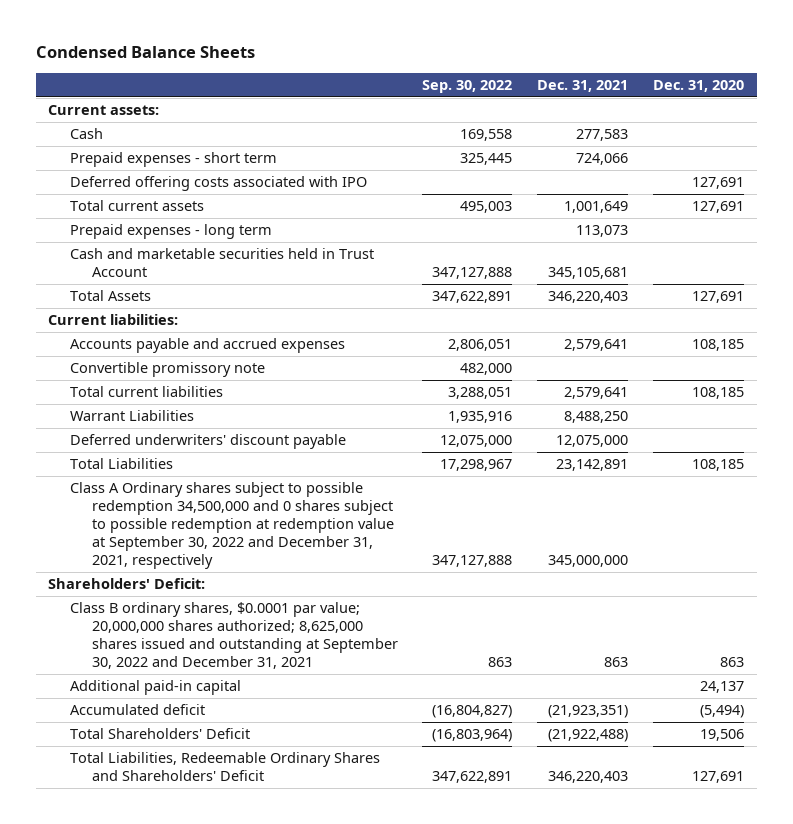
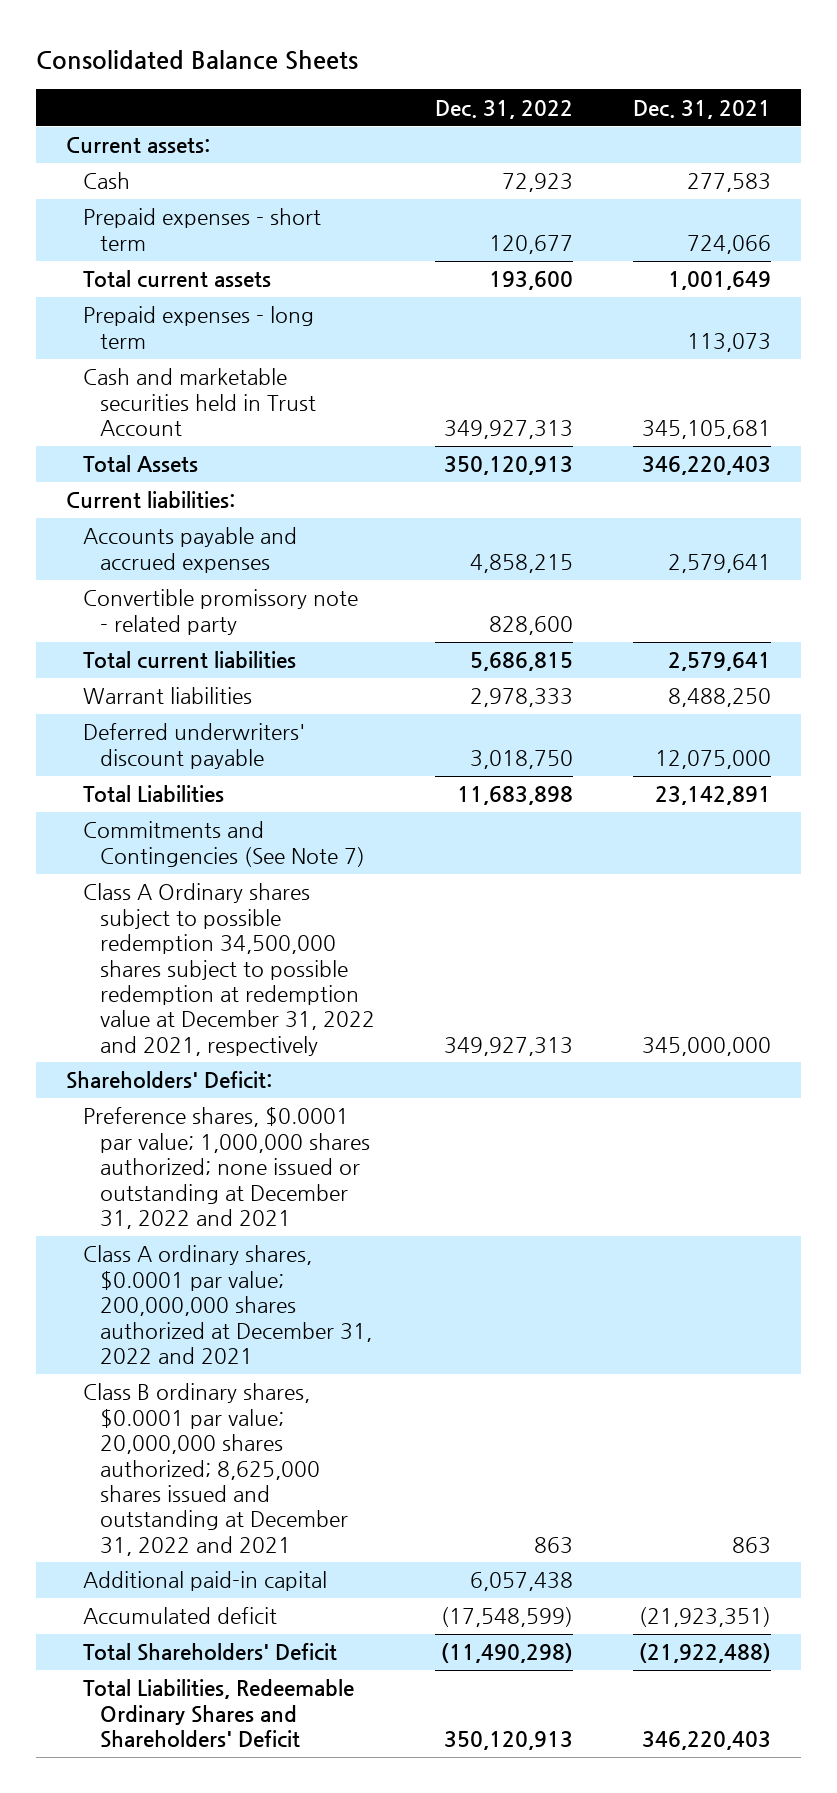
[35,46,255,59] Condensed Balance Sheets -> [35,50,358,71] Consolidated Balance Sheets
[422,80,513,94] Sep. 30, 2022 -> none
[653,80,745,93] Dec. 31, 2020 -> none
none -> [434,99,573,119] Dec. 31, 2022
[69,176,367,192] Deferred offering costs associated with IPO -> none
[69,362,265,378] Convertible promissory note -> [82,589,358,635] Convertible promissory note - related party
[69,410,194,422] Warrant Liabilities -> [82,687,252,705] Warrant liabilities
none -> [82,821,365,867] Commitments and Contingencies (See Note 7)
[69,482,394,570] Class A Ordinary shares subject to possible redemption 34,500,000 and 0 shares subject to possible redemption at redemption value at September 30, 2022 and December 31, 2021, respectively -> [82,883,375,1056] Class A Ordinary shares subject to possible redemption 34,500,000 shares subject to possible redemption at redemption value at December 31, 2022 and 2021, respectively
none -> [82,1107,370,1229] Preference shares, $0.0001 par value; 1,000,000 shares authorized; none issued or outstanding at December 31, 2022 and 2021
none -> [82,1245,372,1364] Class A ordinary shares, $0.0001 par value; 200,000,000 shares authorized at December 31, 2022 and 2021
[69,602,398,670] Class B ordinary shares, $0.0001 par value; 20,000,000 shares authorized; 8,625,000 shares issued and outstanding at September 30, 2022 and December 31, 2021 -> [82,1383,348,1556] Class B ordinary shares, $0.0001 par value; 20,000,000 shares authorized; 8,625,000 shares issued and outstanding at December 31, 2022 and 2021

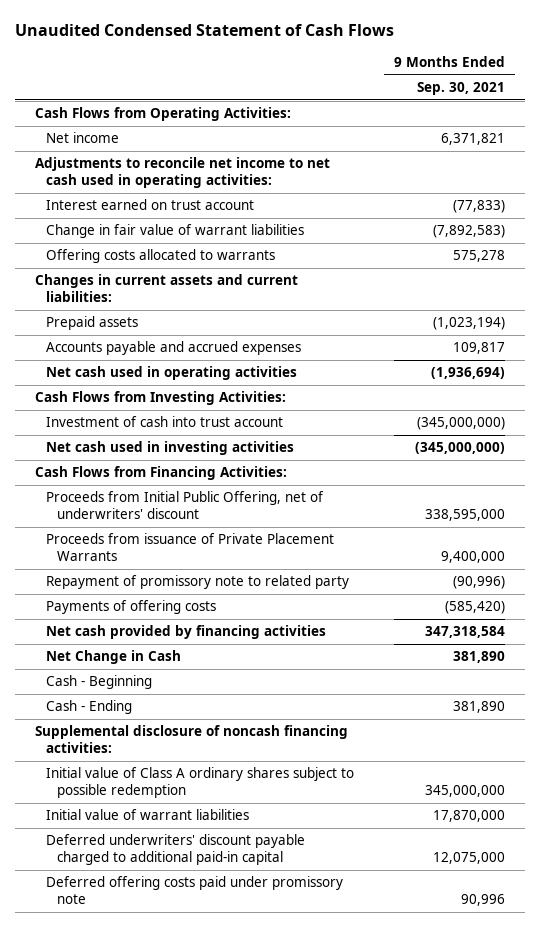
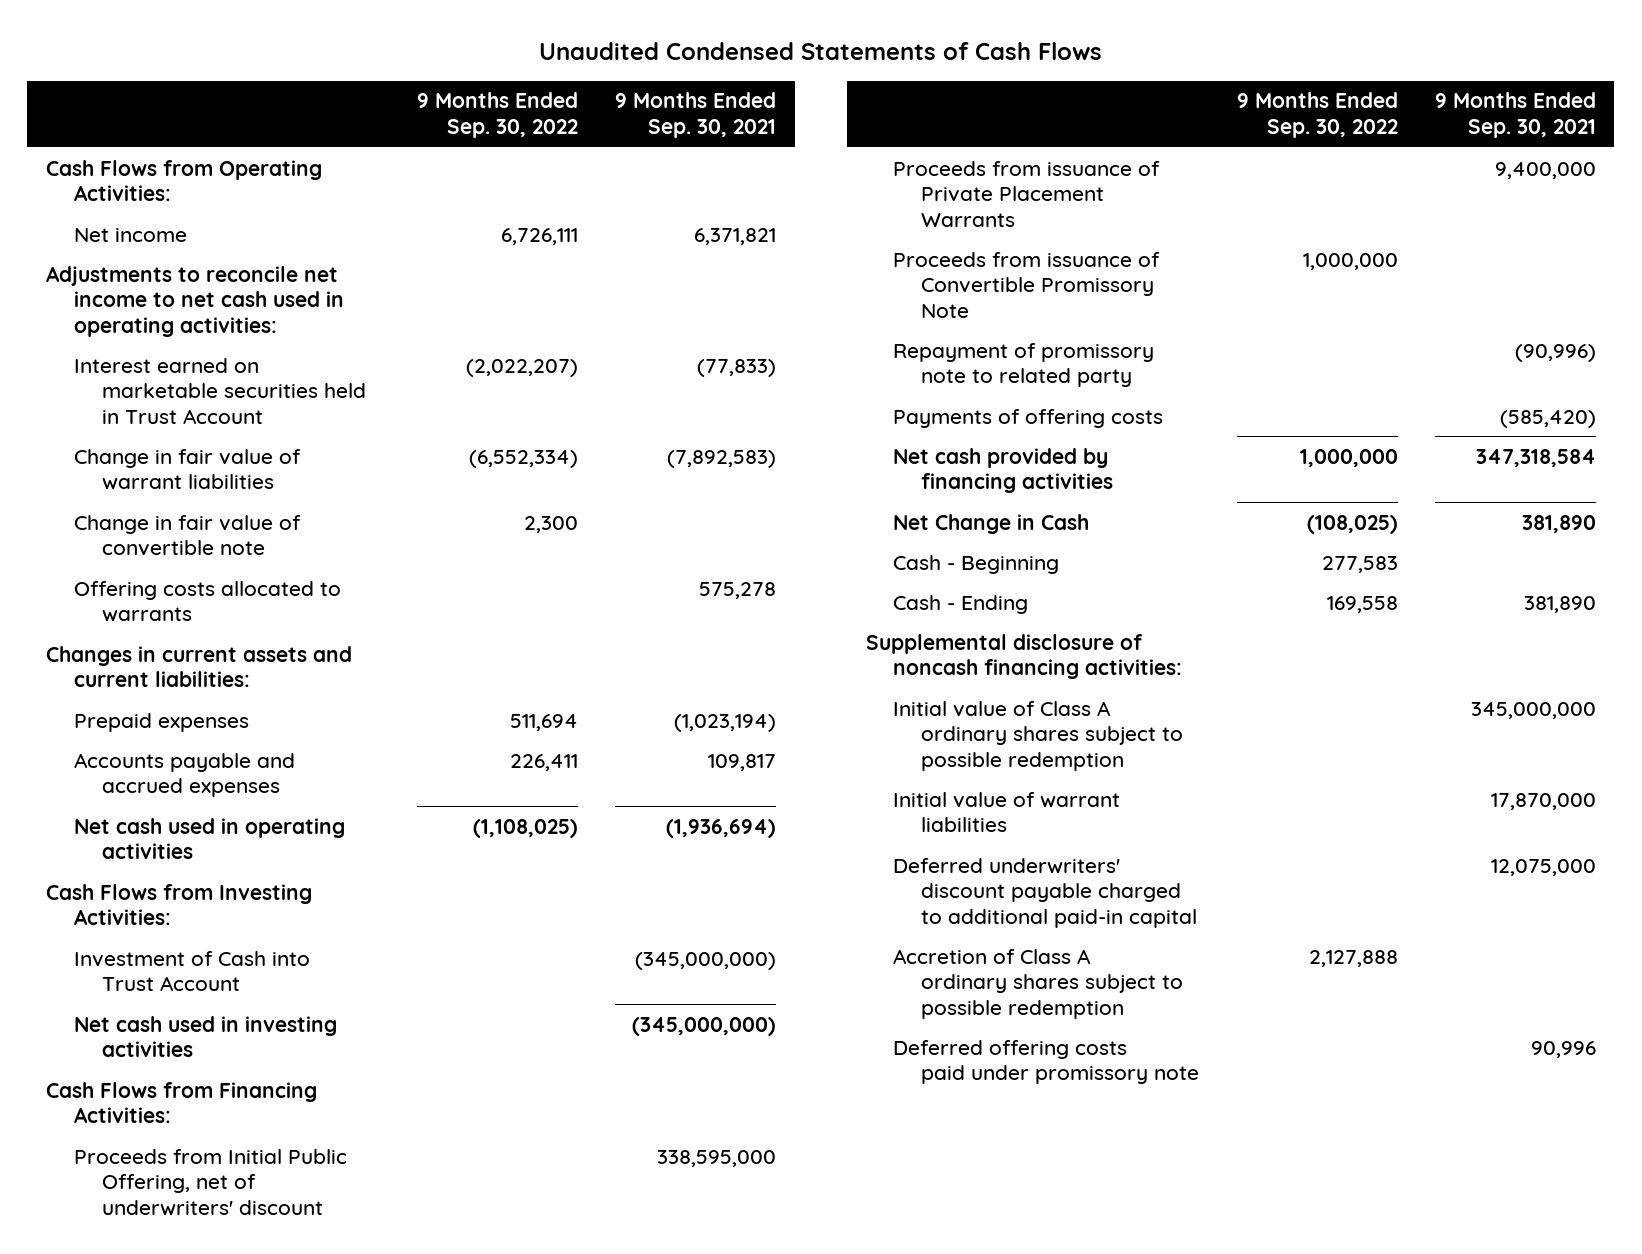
[14,24,394,37] Unaudited Condensed Statement of Cash Flows -> [538,41,1102,60] Unaudited Condensed Statements of Cash Flows
none -> [416,92,578,138] 9 Months Ended Sep. 30, 2022
[45,199,254,211] Interest earned on trust account -> [73,357,366,424] Interest earned on marketable securities held in Trust Account
none -> [73,514,301,557] Change in fair value of convertible note
[45,316,138,331] Prepaid assets -> [73,712,249,732] Prepaid expenses
[45,416,283,428] Investment of cash into trust account -> [73,950,310,992] Investment of Cash into Trust Account
none -> [893,251,1161,318] Proceeds from issuance of Convertible Promissory Note
none -> [893,948,1184,1019] Accretion of Class A ordinary shares subject to possible redemption

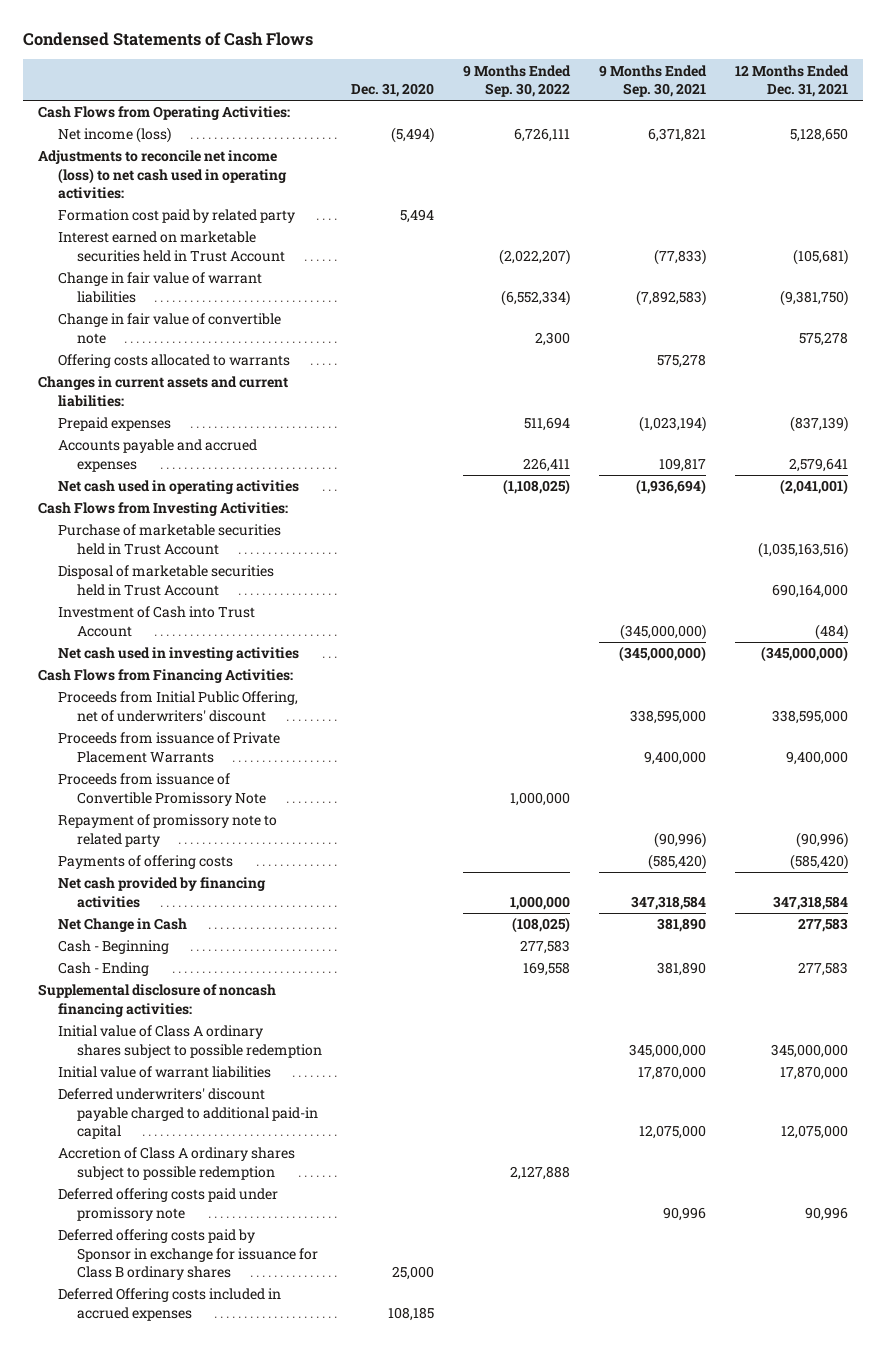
[538,41,1102,60] Unaudited Condensed Statements of Cash Flows -> [23,32,314,47] Condensed Statements of Cash Flows
none -> [351,83,435,98] Dec. 31, 2020
none -> [735,64,850,98] 12 Months Ended Dec. 31, 2021
[73,227,187,242] Net income -> [57,127,171,144] Net income (loss)
[45,265,344,337] Adjustments to reconcile net income to net cash used in operating activities: -> [37,150,287,199] Adjustments to reconcile net income (loss) to net cash used in operating activities:
none -> [57,209,295,224] Formation cost paid by related party
none -> [57,524,281,555] Purchase of marketable securities held in Trust Account
none -> [57,565,274,596] Disposal of marketable securities held in Trust Account
none -> [57,1229,319,1280] Deferred offering costs paid by Sponsor in exchange for issuance for Class B ordinary shares
none -> [57,1288,281,1321] Deferred Offering costs included in accrued expenses

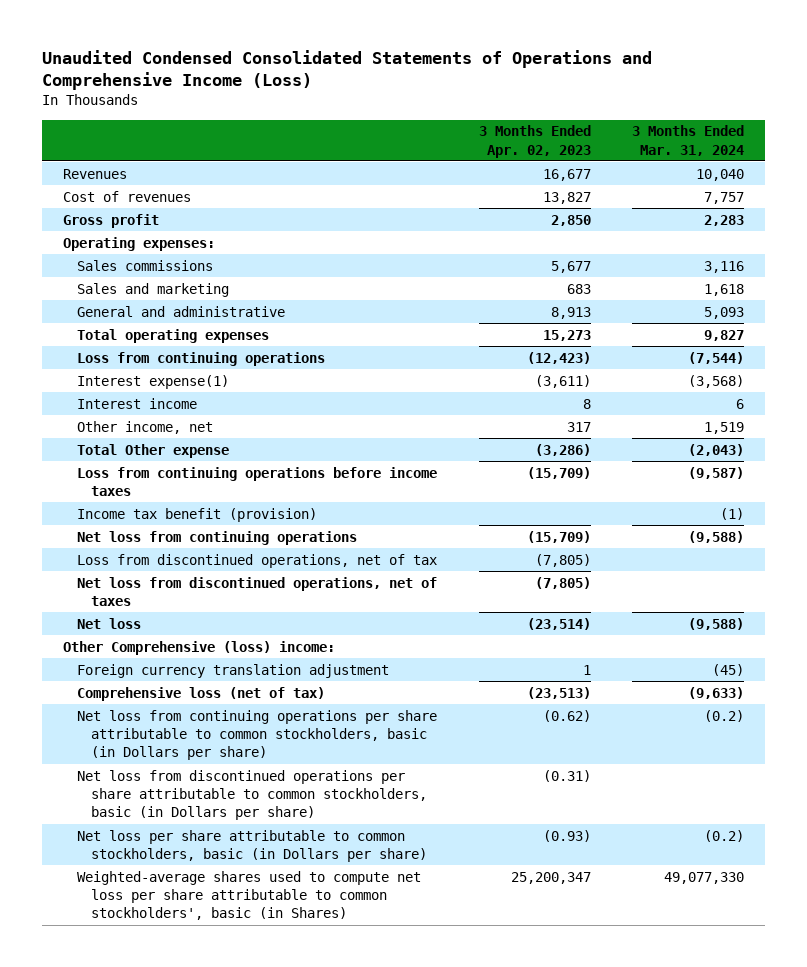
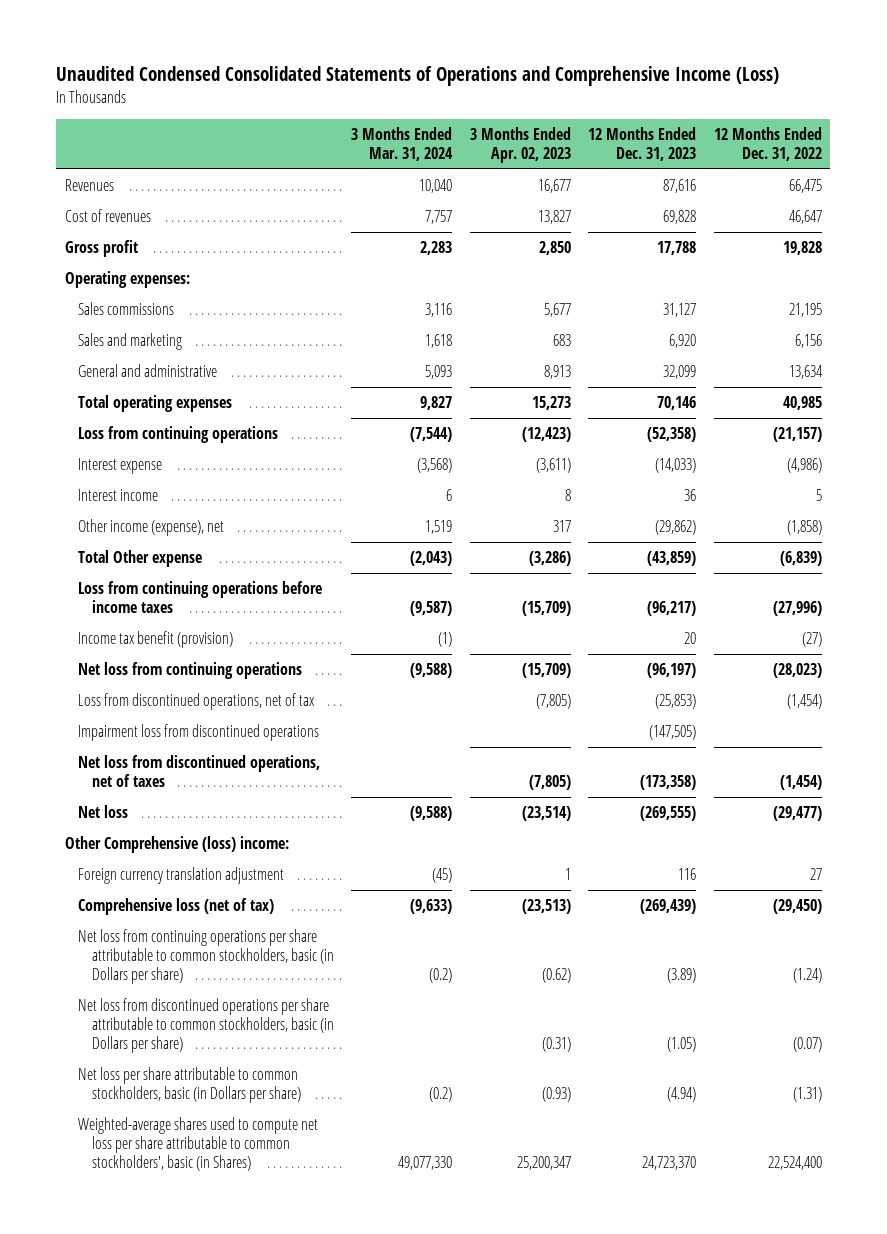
none -> [588,126,697,161] 12 Months Ended Dec. 31, 2023
none -> [713,126,822,161] 12 Months Ended Dec. 31, 2022
[77,374,230,389] Interest expense(1) -> [78,458,163,475] Interest expense
[77,420,214,434] Other income, net -> [78,519,225,537] Other income (expense), net
none -> [78,724,320,742] Impairment loss from discontinued operations

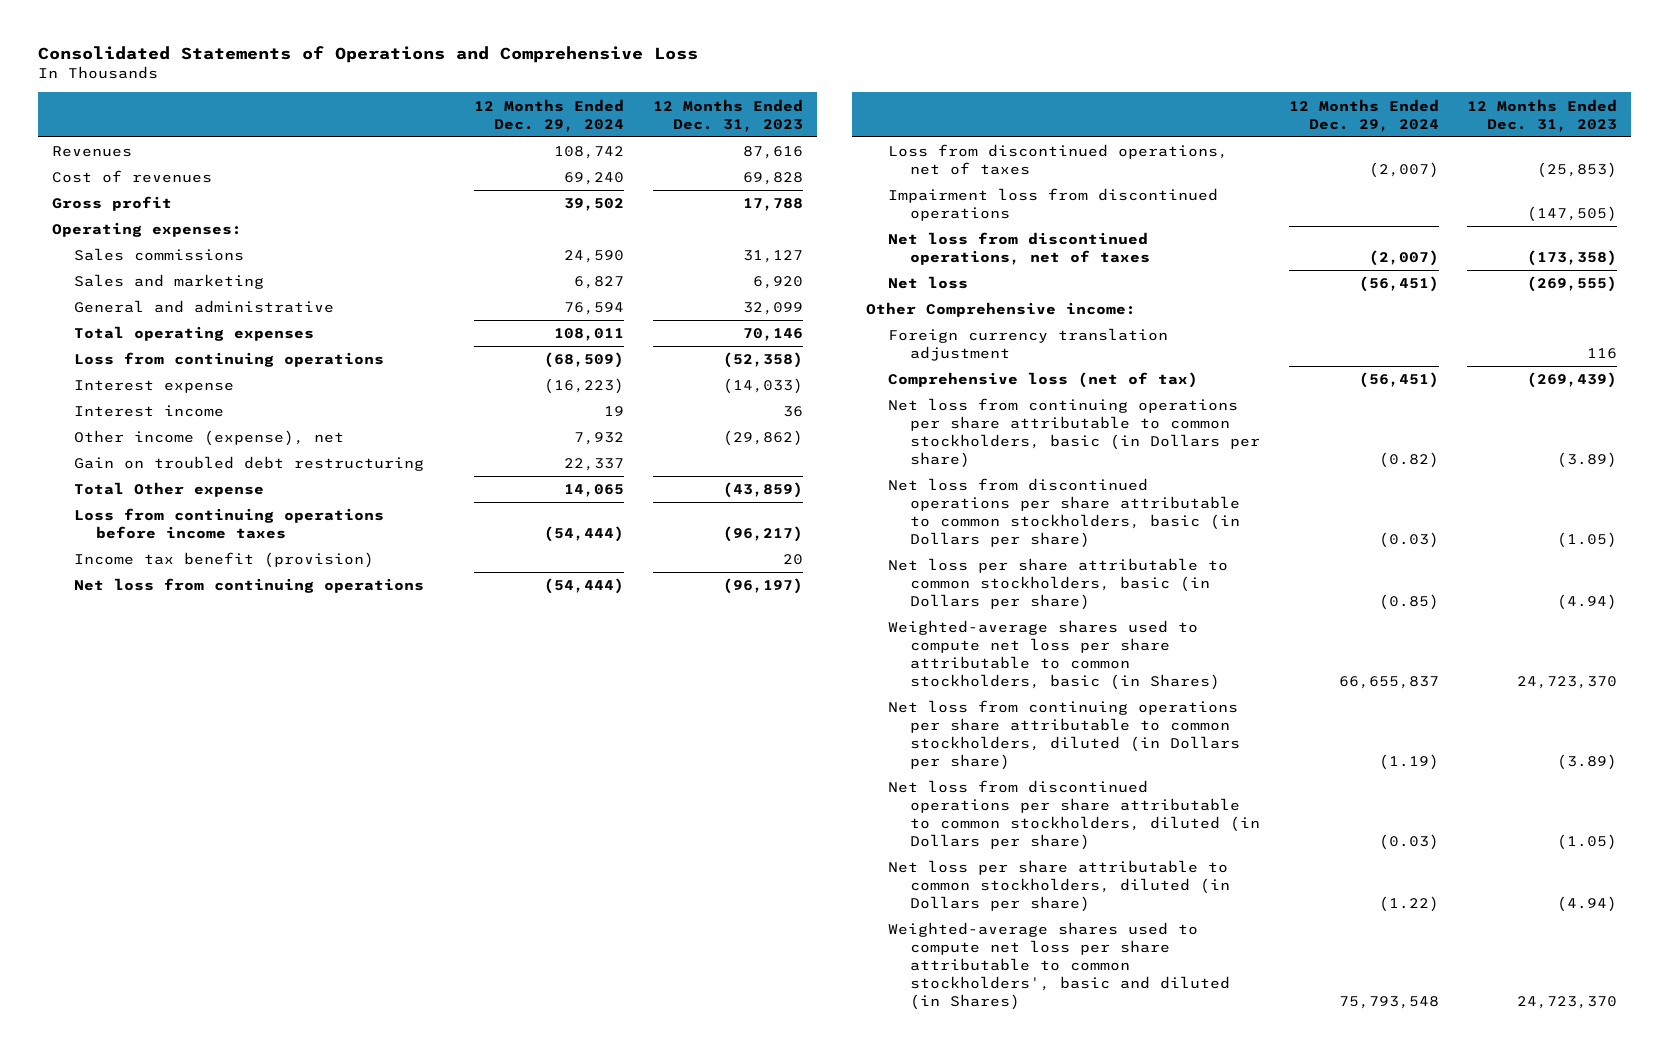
[56,65,780,86] Unaudited Condensed Consolidated Statements of Operations and Comprehensive Income (Loss) -> [37,46,698,64] Consolidated Statements of Operations and Comprehensive Loss
[351,126,454,161] 3 Months Ended Mar. 31, 2024 -> none
[469,126,571,163] 3 Months Ended Apr. 02, 2023 -> none
[713,126,822,161] 12 Months Ended Dec. 31, 2022 -> none
none -> [474,98,625,132] 12 Months Ended Dec. 29, 2024
none -> [73,456,424,472] Gain on troubled debt restructuring
[78,693,316,711] Loss from discontinued operations, net of tax -> [888,144,1229,176] Loss from discontinued operations, net of taxes
[64,836,289,854] Other Comprehensive (loss) income: -> [866,302,1137,318] Other Comprehensive income:
[78,1117,319,1172] Weighted-average shares used to compute net loss per share attributable to common stockholders', basic (in Shares) -> [888,620,1221,690] Weighted-average shares used to compute net loss per share attributable to common stockholders, basic (in Shares)
none -> [888,700,1241,770] Net loss from continuing operations per share attributable to common stockholders, diluted (in Dollars per share)
none -> [888,780,1261,850] Net loss from discontinued operations per share attributable to common stockholders, diluted (in Dollars per share)
none -> [888,860,1231,912] Net loss per share attributable to common stockholders, diluted (in Dollars per share)
none -> [888,922,1231,1010] Weighted-average shares used to compute net loss per share attributable to common stockholders', basic and diluted (in Shares)

